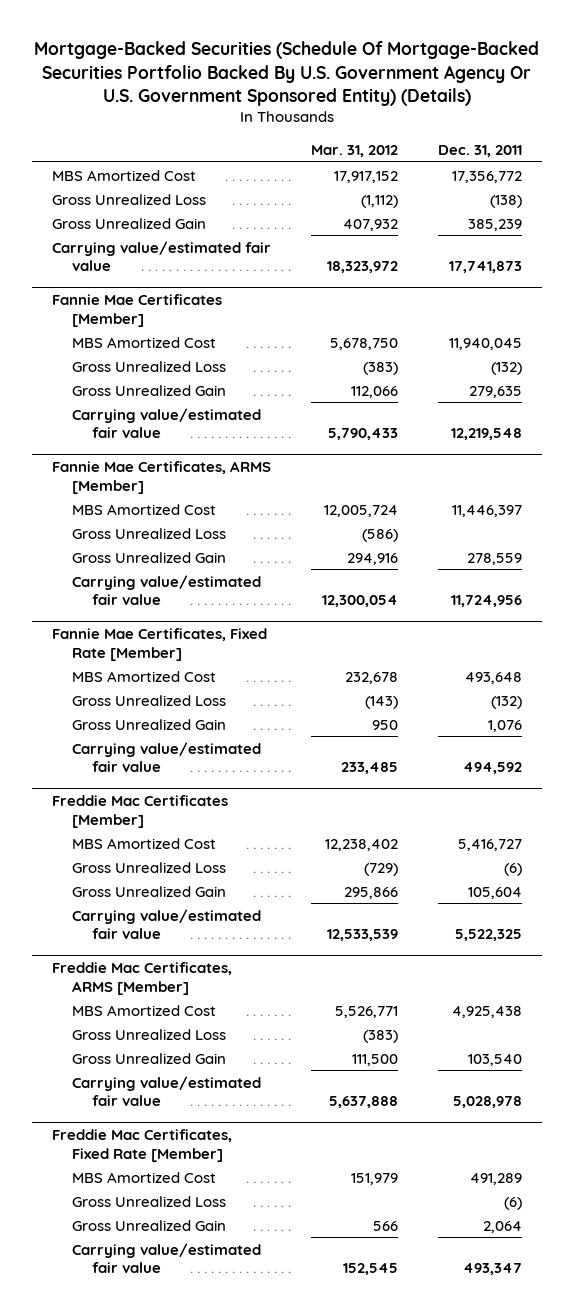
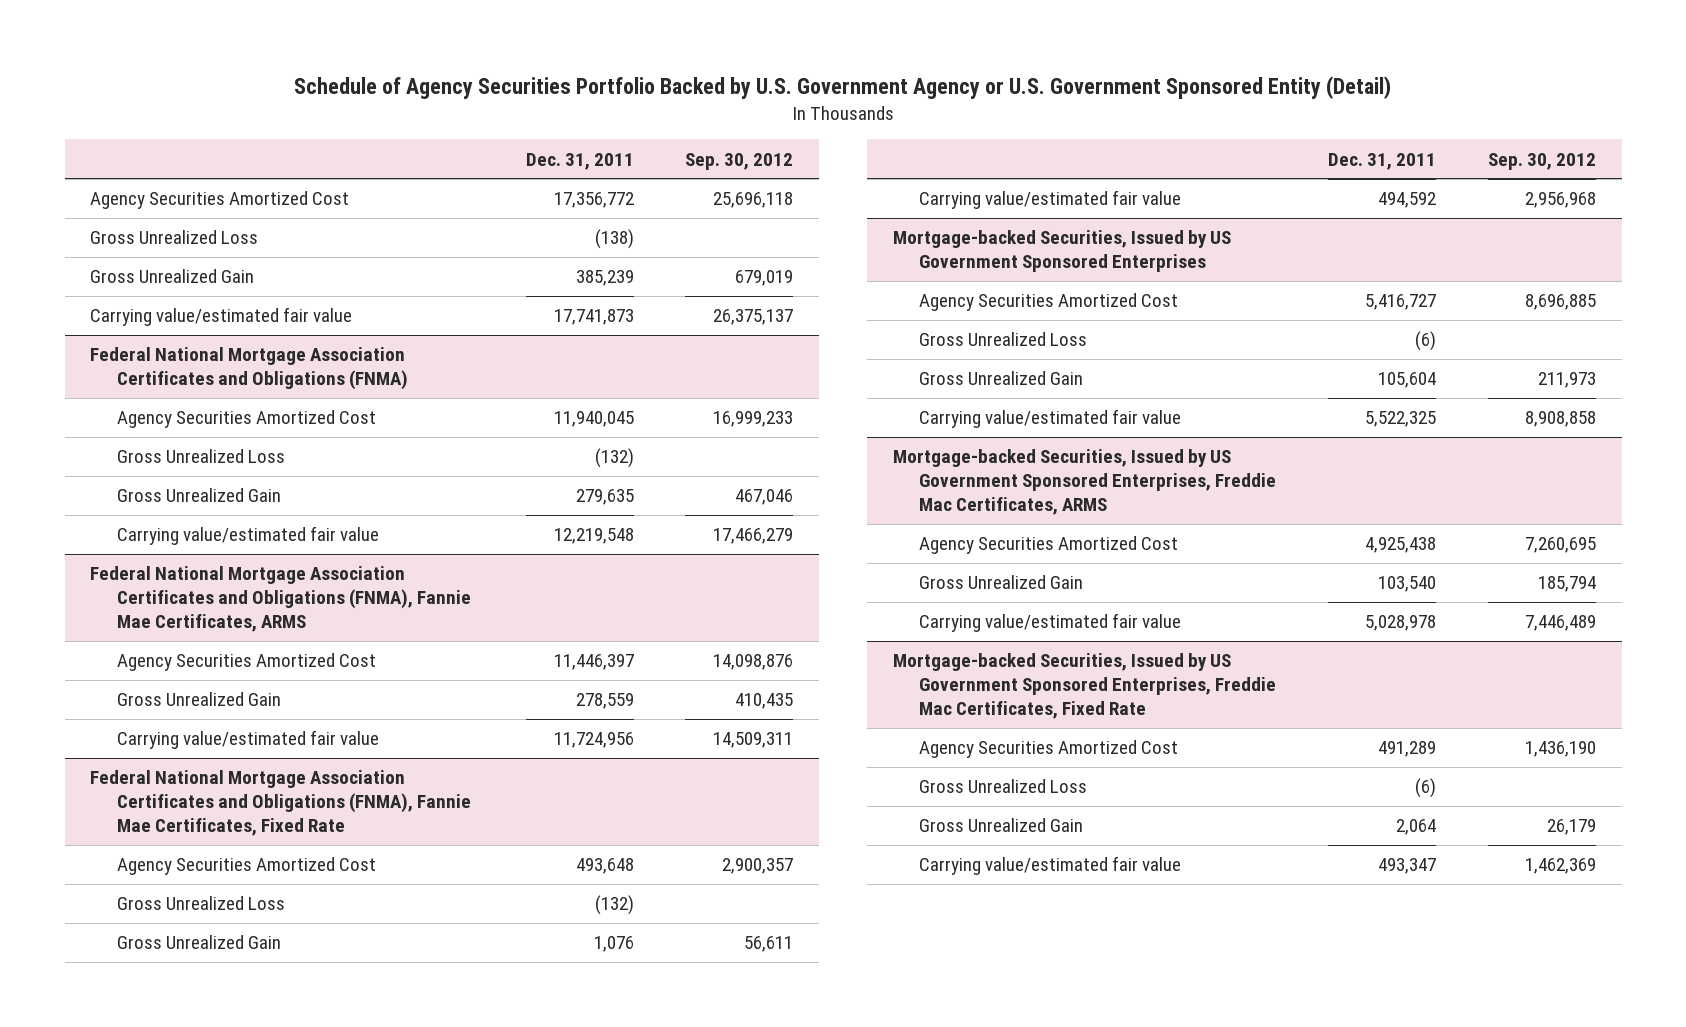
[34,41,540,107] Mortgage-Backed Securities (Schedule Of Mortgage-Backed Securities Portfolio Backed By U.S. Government Agency Or U.S. Government Sponsored Entity) (Details) -> [294,76,1392,100] Schedule of Agency Securities Portfolio Backed by U.S. Government Agency or U.S. Government Sponsored Entity (Detail)
[311,145,399,158] Mar. 31, 2012 -> none
none -> [685,152,794,170] Sep. 30, 2012
[51,169,196,181] MBS Amortized Cost -> [90,191,350,210] Agency Securities Amortized Cost
[51,293,222,327] Fannie Mae Certificates [Member] -> none
none -> [90,347,408,391] Federal National Mortgage Association Certificates and Obligations (FNMA)
[71,336,216,348] MBS Amortized Cost -> [116,410,376,429] Agency Securities Amortized Cost
[51,460,271,494] Fannie Mae Certificates, ARMS [Member] -> none
[71,527,226,539] Gross Unrealized Loss -> none
none -> [90,566,471,632] Federal National Mortgage Association Certificates and Obligations (FNMA), Fannie Mae Certificates, ARMS
[71,503,216,515] MBS Amortized Cost -> [116,653,376,672] Agency Securities Amortized Cost
[51,627,267,661] Fannie Mae Certificates, Fixed Rate [Member] -> none
none -> [90,770,471,836] Federal National Mortgage Association Certificates and Obligations (FNMA), Fannie Mae Certificates, Fixed Rate
[71,670,216,682] MBS Amortized Cost -> [116,857,376,876] Agency Securities Amortized Cost
[51,794,228,828] Freddie Mac Certificates [Member] -> none
none -> [892,230,1231,273] Mortgage-backed Securities, Issued by US Government Sponsored Enterprises
[71,837,216,849] MBS Amortized Cost -> [919,293,1179,312] Agency Securities Amortized Cost
[51,961,232,995] Freddie Mac Certificates, ARMS [Member] -> none
[71,1028,226,1040] Gross Unrealized Loss -> none
none -> [892,449,1277,515] Mortgage-backed Securities, Issued by US Government Sponsored Enterprises, Freddie Mac Certificates, ARMS
[71,1004,216,1016] MBS Amortized Cost -> [919,536,1179,555] Agency Securities Amortized Cost
[51,1128,232,1162] Freddie Mac Certificates, Fixed Rate [Member] -> none
none -> [892,653,1277,719] Mortgage-backed Securities, Issued by US Government Sponsored Enterprises, Freddie Mac Certificates, Fixed Rate
[71,1171,216,1183] MBS Amortized Cost -> [919,740,1179,759] Agency Securities Amortized Cost

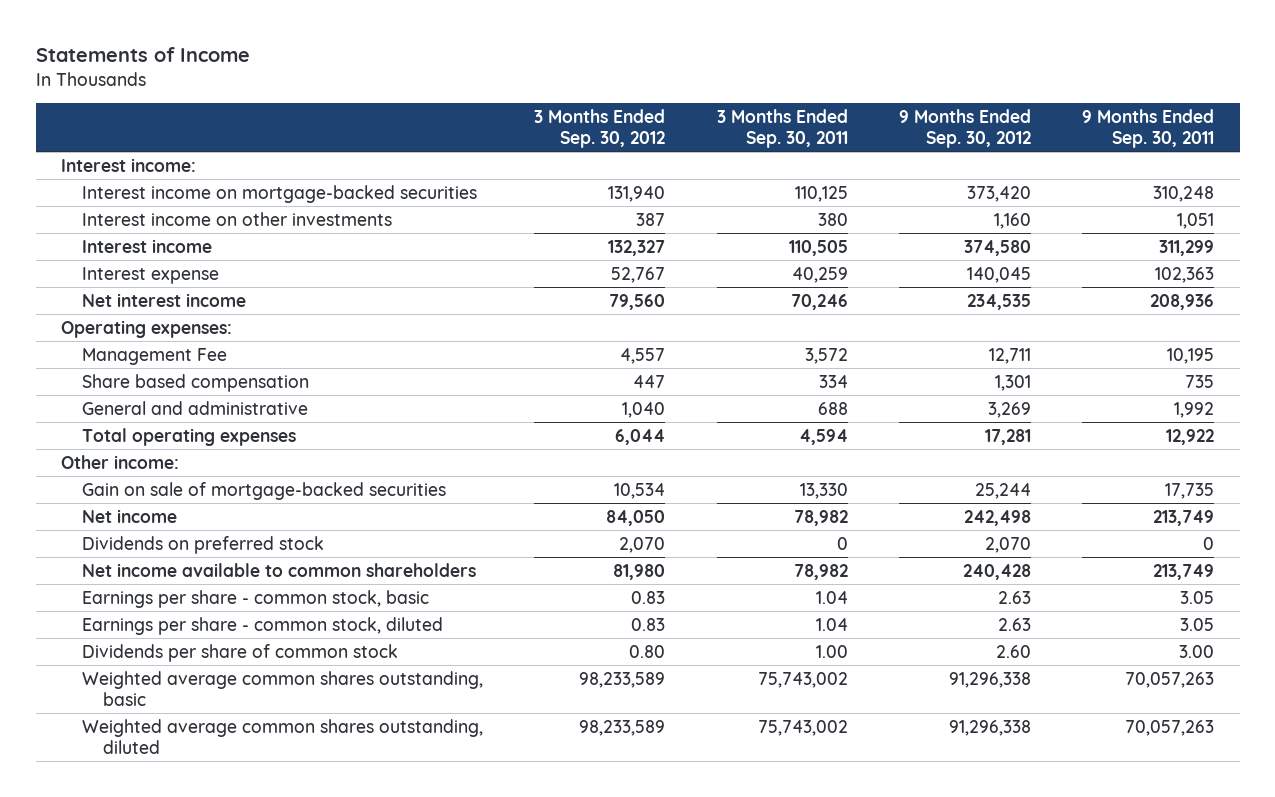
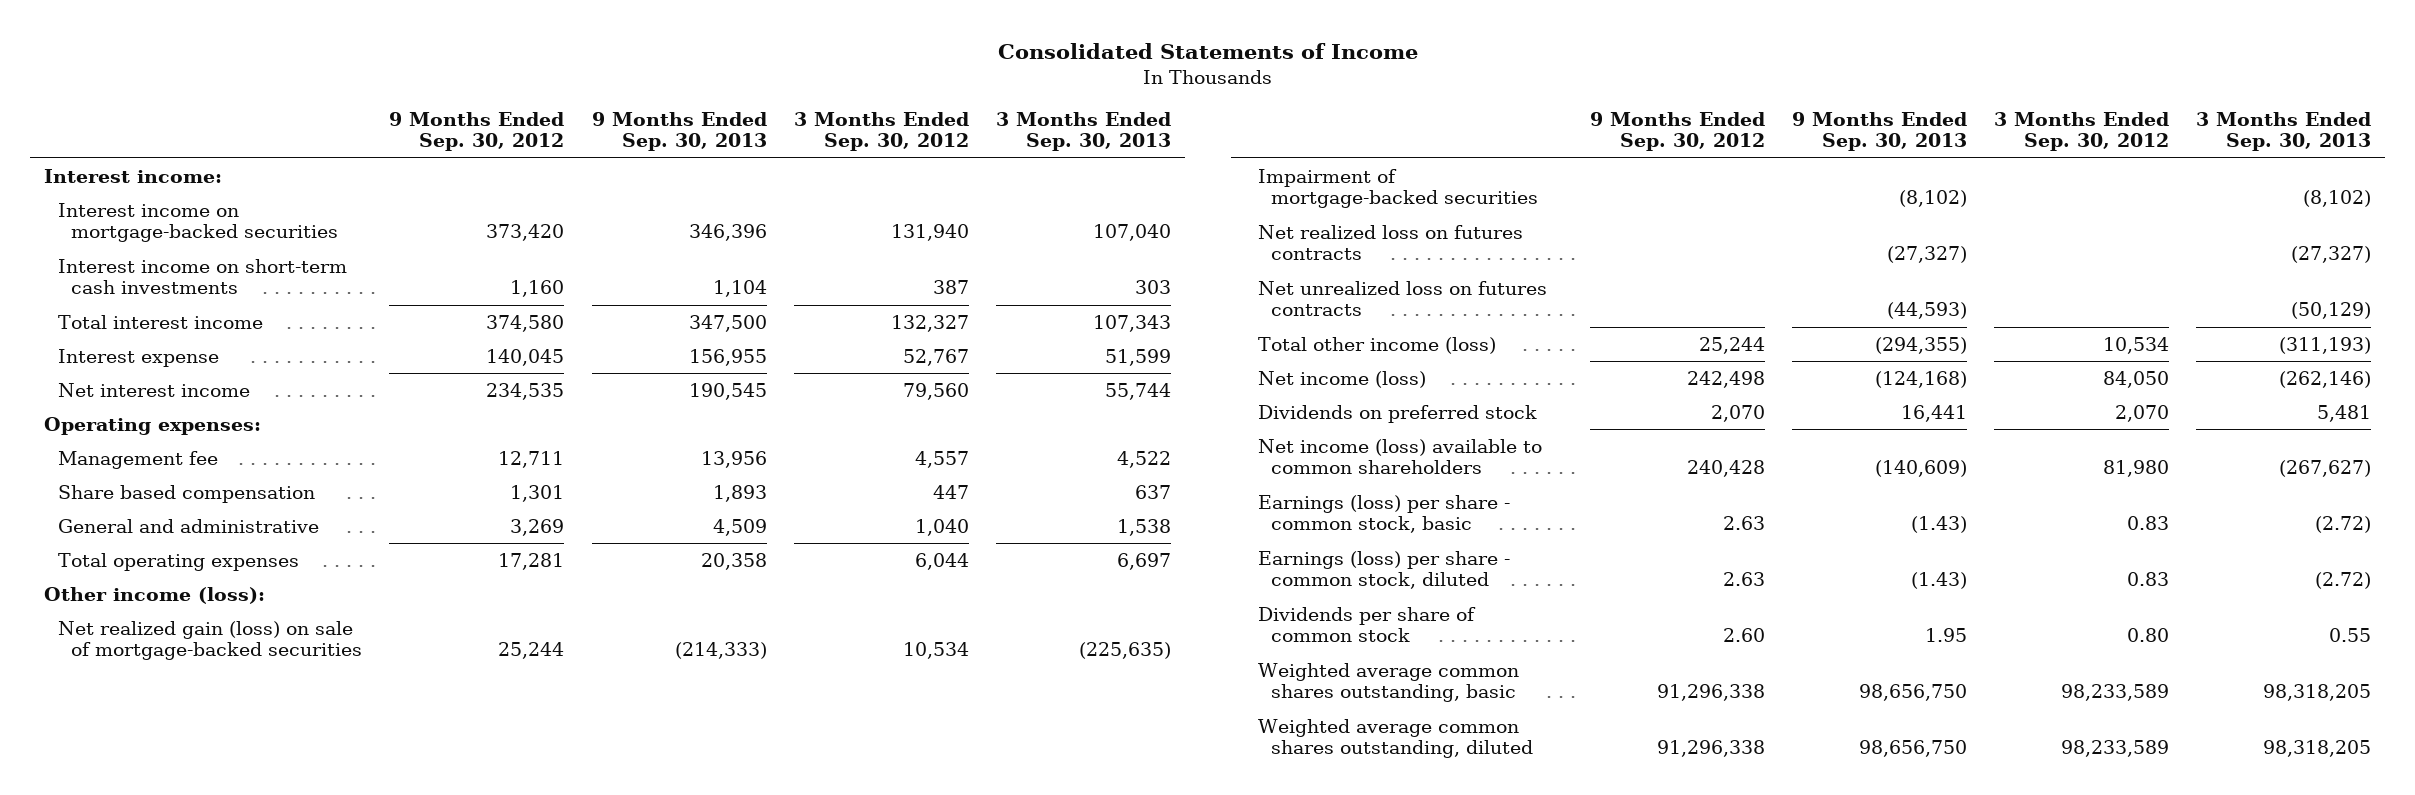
[35,47,250,63] Statements of Income -> [997,42,1418,59] Consolidated Statements of Income
[716,108,848,148] 3 Months Ended Sep. 30, 2011 -> none
[1082,108,1215,148] 9 Months Ended Sep. 30, 2011 -> none
none -> [591,111,767,152] 9 Months Ended Sep. 30, 2013
none -> [996,111,1172,152] 3 Months Ended Sep. 30, 2013
[82,211,393,226] Interest income on other investments -> [57,258,347,295] Interest income on short-term cash investments
[82,238,213,253] Interest income -> [57,314,263,329] Total interest income
[82,347,228,365] Management Fee -> [57,450,218,469] Management fee
[61,454,180,469] Other income: -> [44,586,266,604] Other income (loss):
[82,481,447,500] Gain on sale of mortgage-backed securities -> [57,620,363,661] Net realized gain (loss) on sale of mortgage-backed securities
none -> [1257,168,1539,209] Impairment of mortgage-backed securities
none -> [1257,224,1523,261] Net realized loss on futures contracts
none -> [1257,280,1547,317] Net unrealized loss on futures contracts
none -> [1257,336,1496,354] Total other income (loss)
[82,508,178,523] Net income -> [1257,370,1426,388] Net income (loss)
[82,562,477,577] Net income available to common shareholders -> [1257,438,1542,475] Net income (loss) available to common shareholders
[82,589,430,608] Earnings per share - common stock, basic -> [1257,494,1510,534] Earnings (loss) per share - common stock, basic
[82,616,444,635] Earnings per share - common stock, diluted -> [1257,550,1510,590] Earnings (loss) per share - common stock, diluted

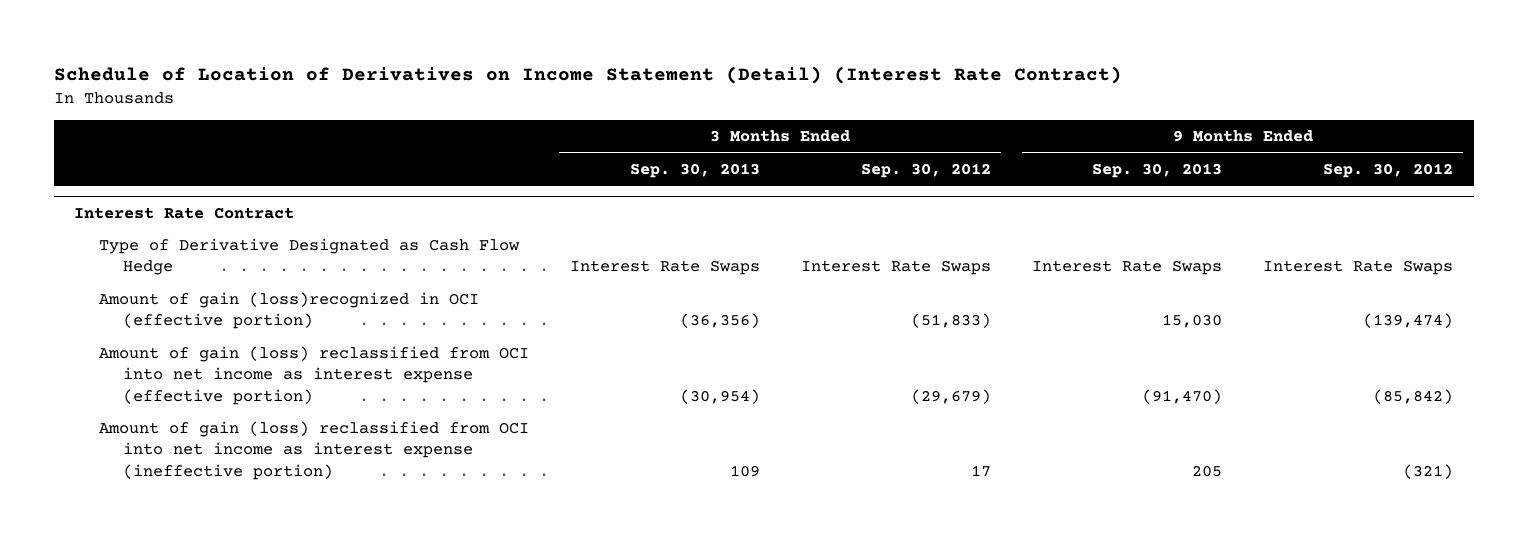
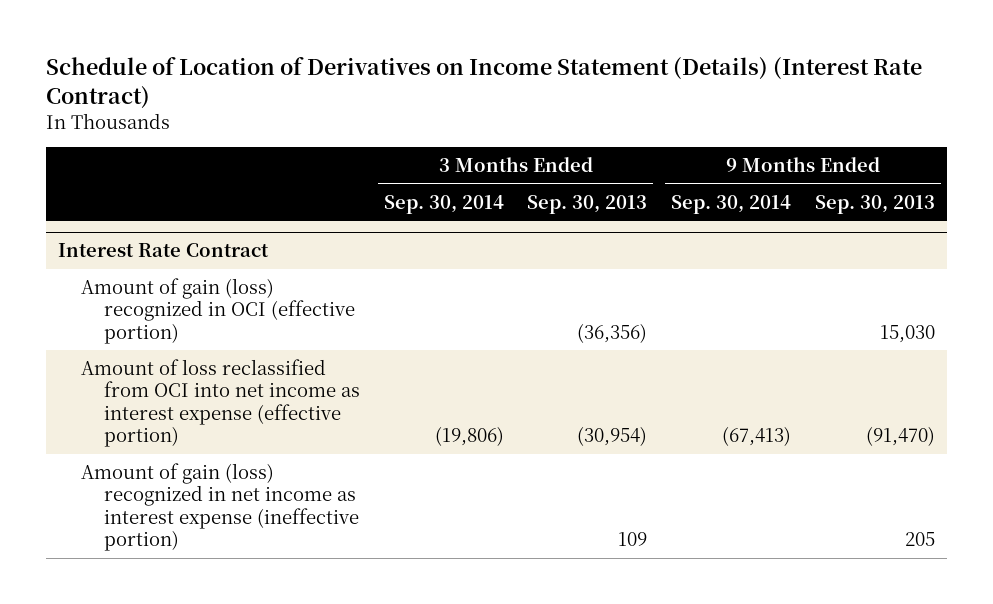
[53,66,1122,85] Schedule of Location of Derivatives on Income Statement (Detail) (Interest Rate Contract) -> [46,56,923,109] Schedule of Location of Derivatives on Income Statement (Details) (Interest Rate Contract)
[860,162,991,178] Sep. 30, 2012 -> none
[1323,162,1454,178] Sep. 30, 2012 -> none
none -> [383,194,504,214] Sep. 30, 2014
none -> [671,194,792,214] Sep. 30, 2014
[98,238,520,276] Type of Derivative Designated as Cash Flow Hedge -> none
[98,292,479,330] Amount of gain (loss)recognized in OCI (effective portion) -> [80,278,355,344] Amount of gain (loss) recognized in OCI (effective portion)
[98,346,529,405] Amount of gain (loss) reclassified from OCI into net income as interest expense (effective portion) -> [80,359,360,448] Amount of loss reclassified from OCI into net income as interest expense (effective portion)
[98,421,529,480] Amount of gain (loss) reclassified from OCI into net income as interest expense (ineffective portion) -> [80,463,359,552] Amount of gain (loss) recognized in net income as interest expense (ineffective portion)

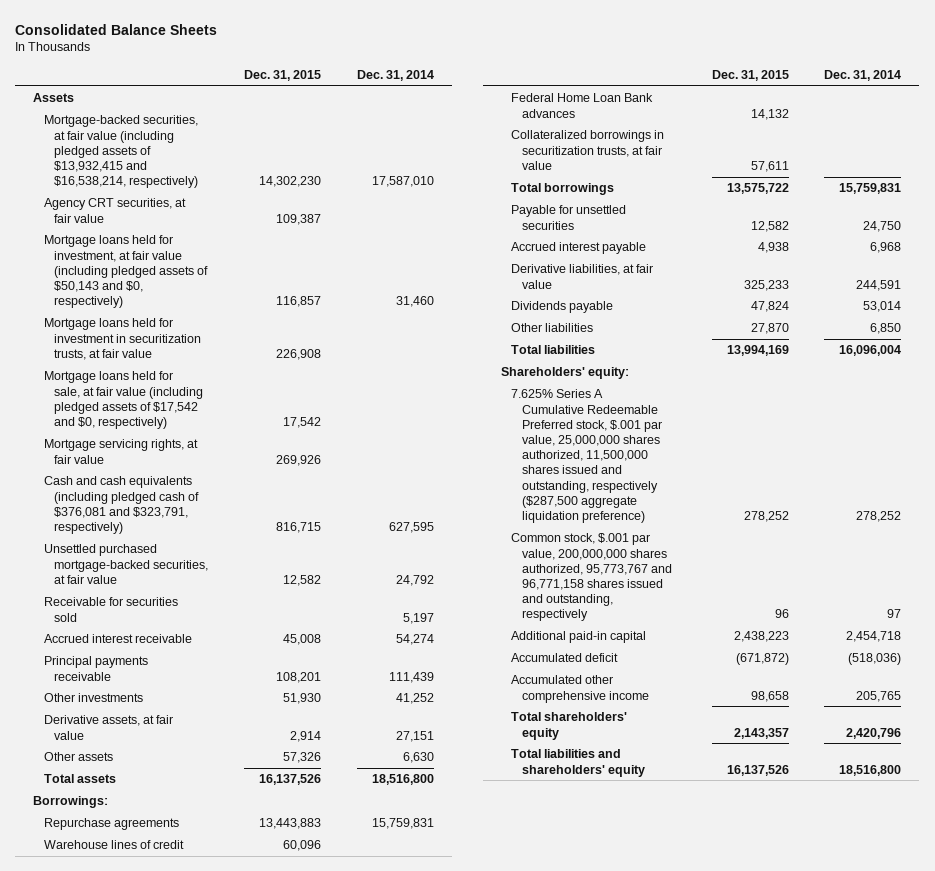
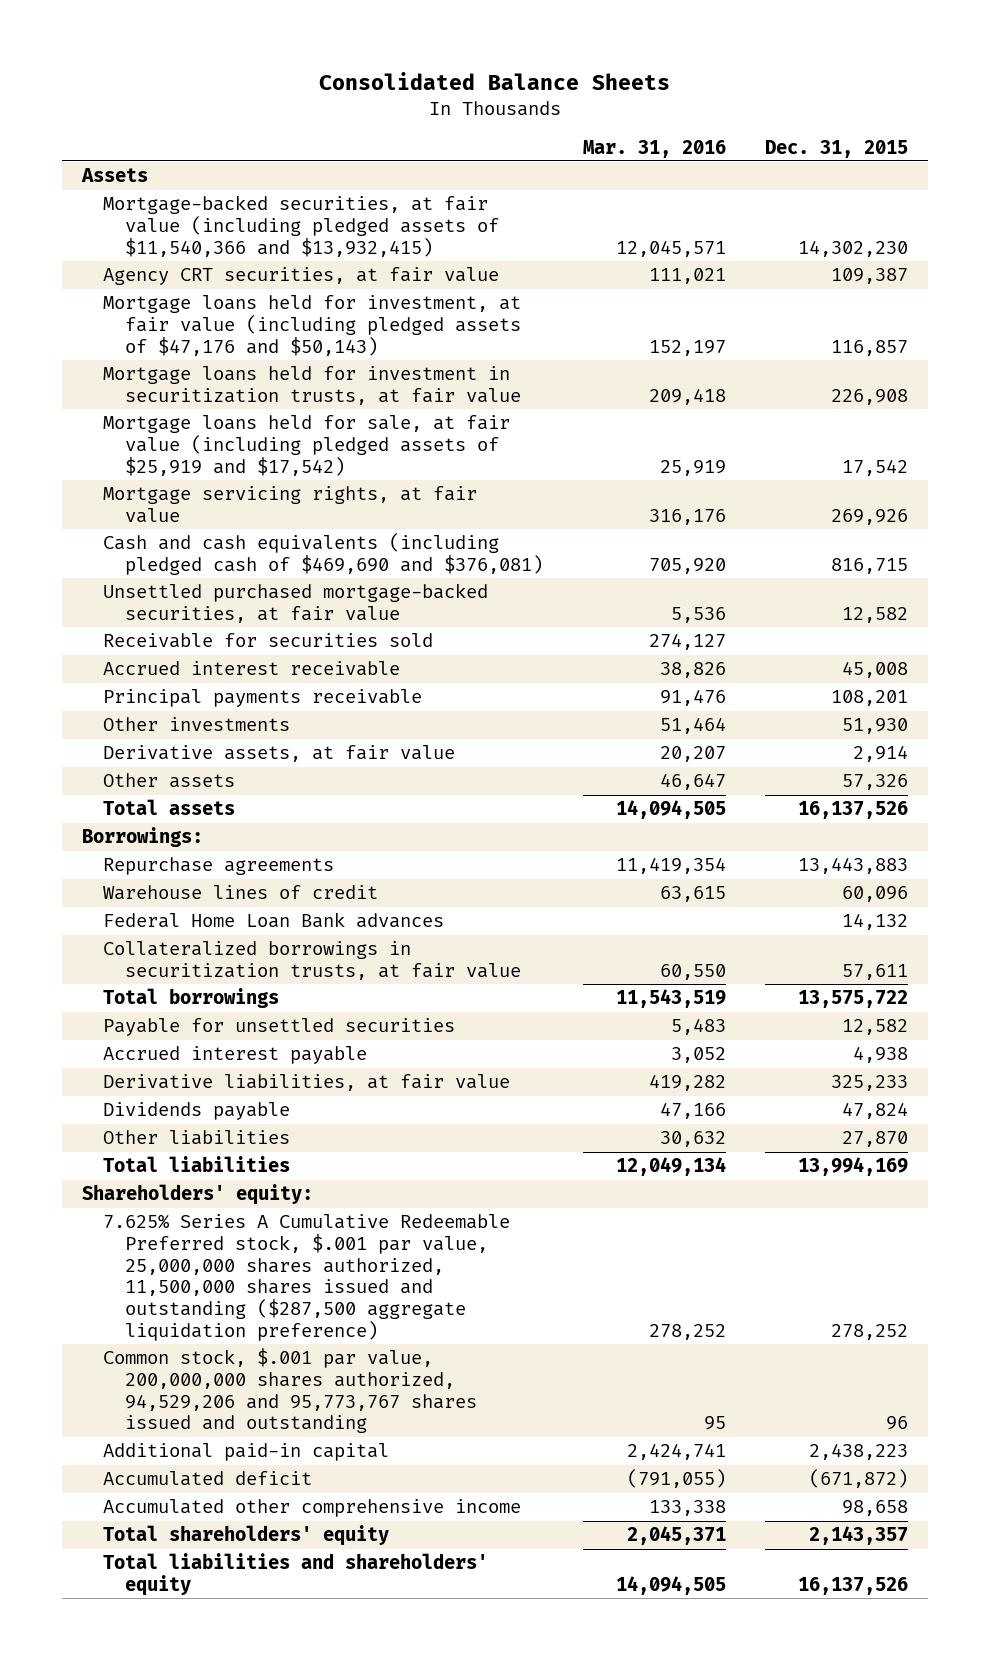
[357,69,435,81] Dec. 31, 2014 -> none
none -> [582,139,726,158] Mar. 31, 2016
[43,115,199,189] Mortgage-backed securities, at fair value (including pledged assets of $13,932,415 and $16,538,214, respectively) -> [103,195,500,257] Mortgage-backed securities, at fair value (including pledged assets of $11,540,366 and $13,932,415)
[43,235,209,309] Mortgage loans held for investment, at fair value (including pledged assets of $50,143 and $0, respectively) -> [103,295,522,356] Mortgage loans held for investment, at fair value (including pledged assets of $47,176 and $50,143)
[43,371,204,430] Mortgage loans held for sale, at fair value (including pledged assets of $17,542 and $0, respectively) -> [103,415,511,476] Mortgage loans held for sale, at fair value (including pledged assets of $25,919 and $17,542)
[43,476,200,535] Cash and cash equivalents (including pledged cash of $376,081 and $323,791, respectively) -> [103,533,544,575] Cash and cash equivalents (including pledged cash of $469,690 and $376,081)
[511,389,662,524] 7.625% Series A Cumulative Redeemable Preferred stock, $.001 par value, 25,000,000 shares authorized, 11,500,000 shares issued and outstanding, respectively ($287,500 aggregate liquidation preference) -> [103,1214,511,1341] 7.625% Series A Cumulative Redeemable Preferred stock, $.001 par value, 25,000,000 shares authorized, 11,500,000 shares issued and outstanding ($287,500 aggregate liquidation preference)
[511,533,672,622] Common stock, $.001 par value, 200,000,000 shares authorized, 95,773,767 and 96,771,158 shares issued and outstanding, respectively -> [103,1348,478,1434] Common stock, $.001 par value, 200,000,000 shares authorized, 94,529,206 and 95,773,767 shares issued and outstanding

